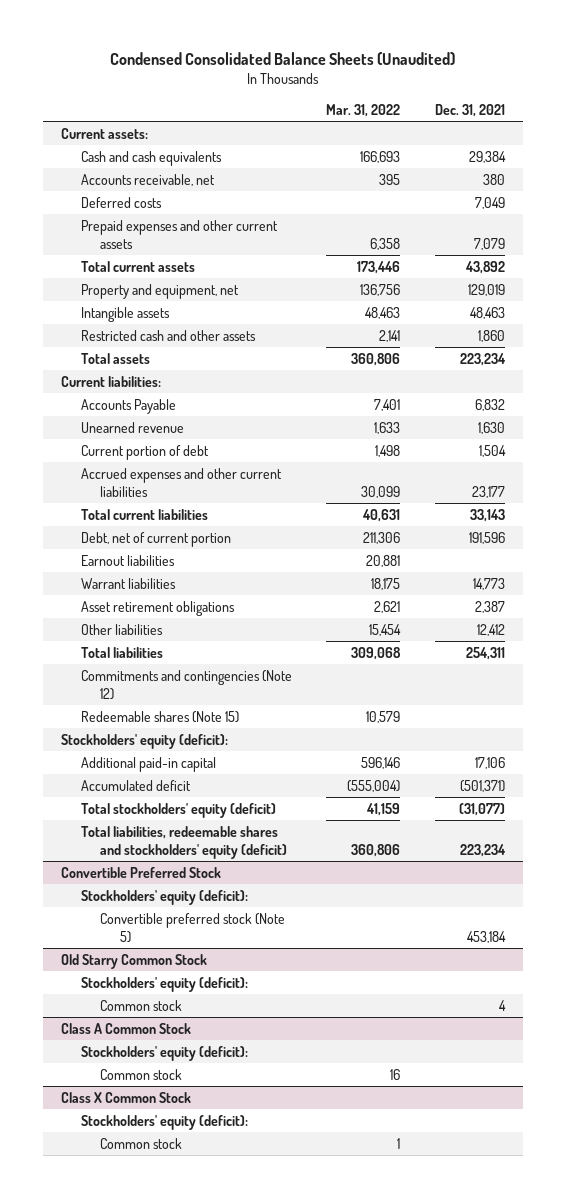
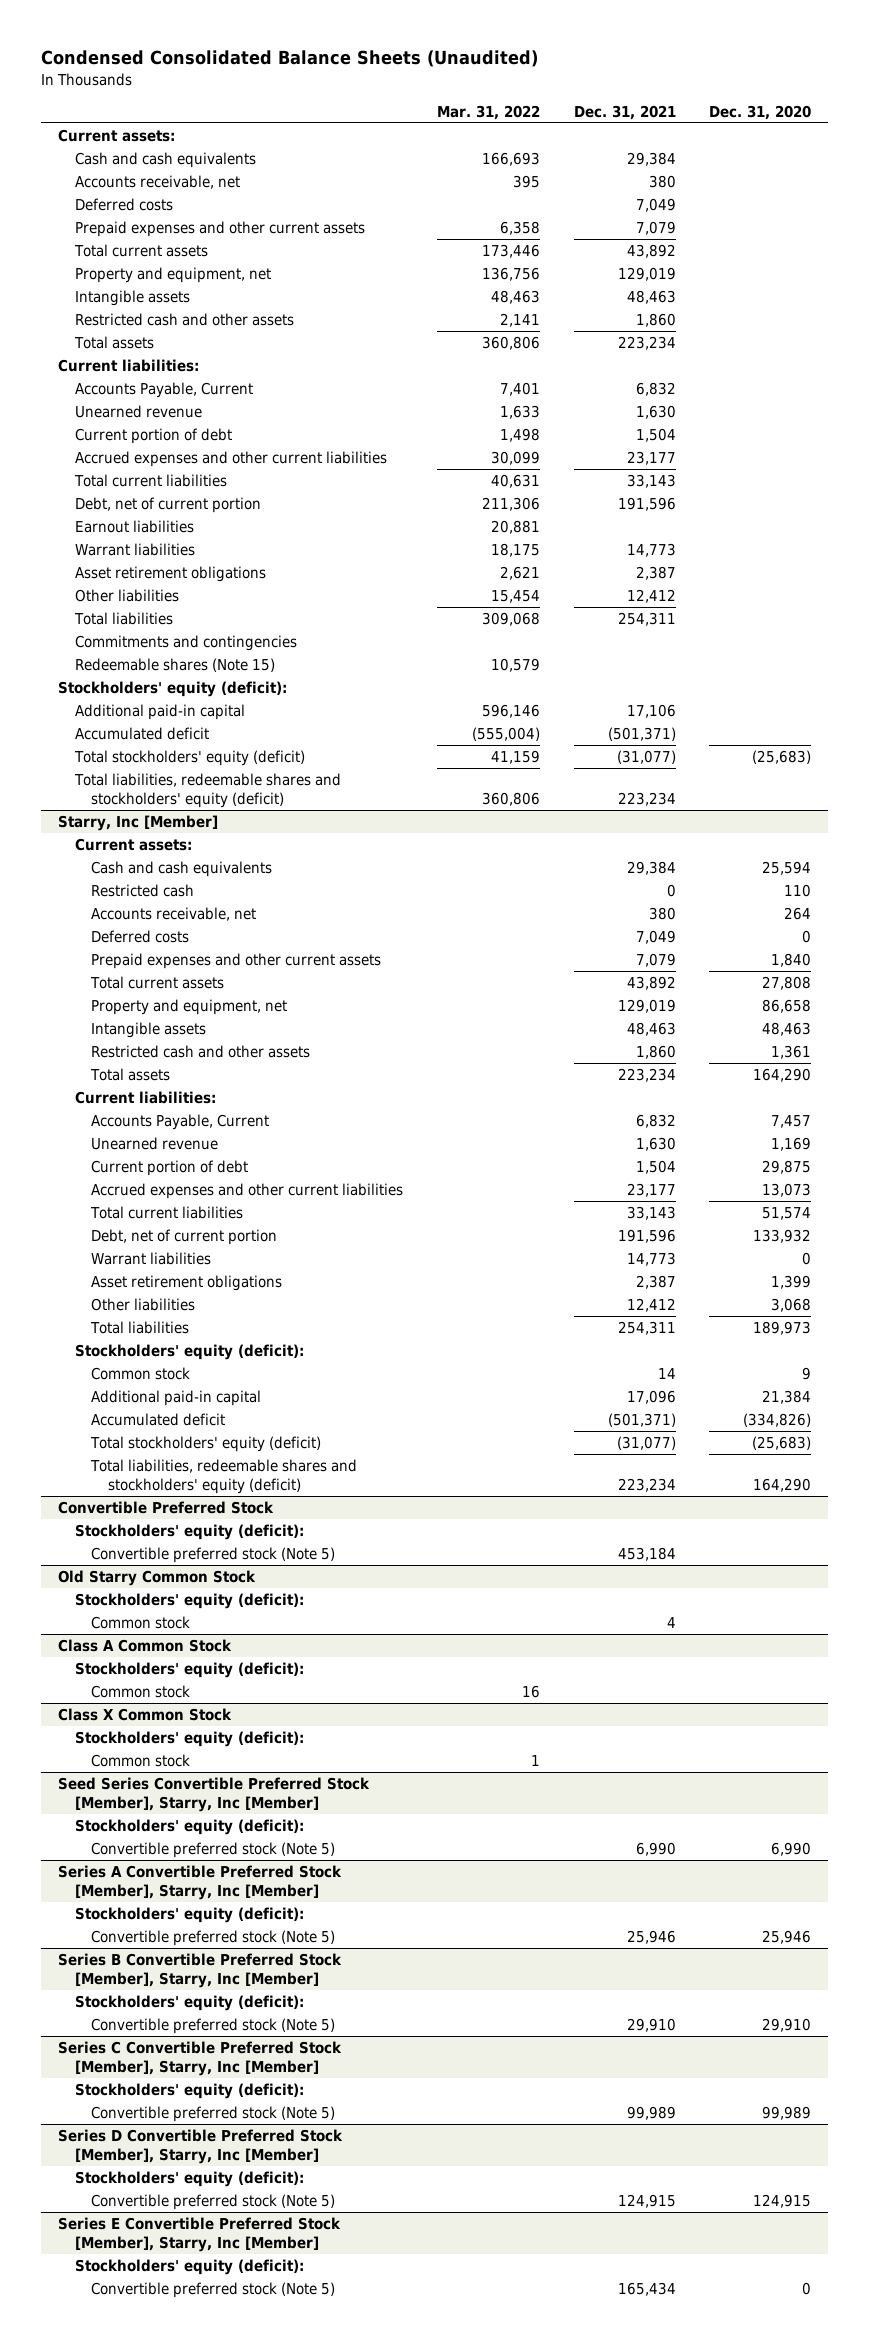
none -> [709,104,812,120] Dec. 31, 2020
[80,398,176,414] Accounts Payable -> [74,381,253,398] Accounts Payable, Current
[80,669,292,700] Commitments and contingencies (Note 12) -> [74,634,297,651] Commitments and contingencies
none -> [57,814,218,831] Starry, Inc [Member]
none -> [74,837,192,851] Current assets:
none -> [91,860,273,877] Cash and cash equivalents
none -> [91,883,195,897] Restricted cash
none -> [91,906,257,921] Accounts receivable, net
none -> [91,929,190,943] Deferred costs
none -> [91,952,382,969] Prepaid expenses and other current assets
none -> [90,975,225,989] Total current assets
none -> [91,998,288,1015] Property and equipment, net
none -> [91,1021,207,1038] Intangible assets
none -> [91,1044,311,1058] Restricted cash and other assets
none -> [90,1067,171,1081] Total assets
none -> [74,1090,216,1104] Current liabilities:
none -> [91,1113,270,1130] Accounts Payable, Current
none -> [91,1136,219,1150] Unearned revenue
none -> [91,1159,249,1176] Current portion of debt
none -> [91,1182,404,1199] Accrued expenses and other current liabilities
none -> [90,1205,244,1219] Total current liabilities
none -> [91,1228,278,1245] Debt, net of current portion
none -> [91,1251,212,1265] Warrant liabilities
none -> [91,1274,283,1291] Asset retirement obligations
none -> [91,1297,196,1311] Other liabilities
none -> [90,1320,190,1334] Total liabilities
none -> [74,1343,304,1360] Stockholders' equity (deficit):
none -> [91,1366,191,1380] Common stock
none -> [91,1389,262,1406] Additional paid-in capital
none -> [91,1412,226,1426] Accumulated deficit
none -> [90,1435,322,1452] Total stockholders' equity (deficit)
none -> [90,1458,358,1494] Total liabilities, redeemable shares and stockholders' equity (deficit)
none -> [57,1776,370,1812] Seed Series Convertible Preferred Stock [Member], Starry, Inc [Member]
none -> [74,1818,304,1835] Stockholders' equity (deficit):
none -> [91,1841,336,1858] Convertible preferred stock (Note 5)
none -> [57,1864,342,1900] Series A Convertible Preferred Stock [Member], Starry, Inc [Member]
none -> [74,1906,304,1923] Stockholders' equity (deficit):
none -> [91,1929,336,1946] Convertible preferred stock (Note 5)
none -> [57,1952,342,1988] Series B Convertible Preferred Stock [Member], Starry, Inc [Member]
none -> [74,1994,304,2011] Stockholders' equity (deficit):
none -> [91,2017,336,2034] Convertible preferred stock (Note 5)
none -> [57,2040,342,2076] Series C Convertible Preferred Stock [Member], Starry, Inc [Member]
none -> [74,2082,304,2099] Stockholders' equity (deficit):
none -> [91,2105,336,2122] Convertible preferred stock (Note 5)
none -> [57,2128,343,2164] Series D Convertible Preferred Stock [Member], Starry, Inc [Member]
none -> [74,2170,304,2187] Stockholders' equity (deficit):
none -> [91,2193,336,2210] Convertible preferred stock (Note 5)
none -> [57,2216,341,2252] Series E Convertible Preferred Stock [Member], Starry, Inc [Member]
none -> [74,2258,304,2275] Stockholders' equity (deficit):
none -> [91,2281,336,2298] Convertible preferred stock (Note 5)

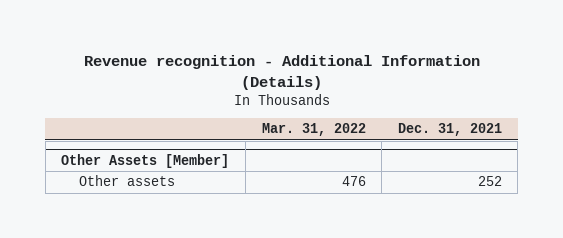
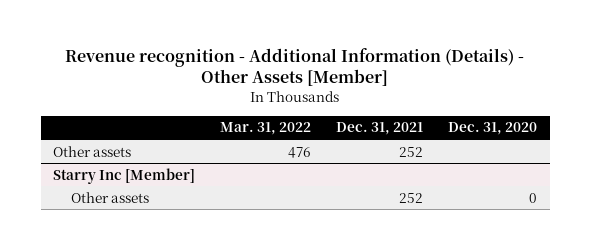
[83,54,480,90] Revenue recognition - Additional Information (Details) -> [65,48,525,87] Revenue recognition - Additional Information (Details) - Other Assets [Member]
none -> [448,122,538,136] Dec. 31, 2020
[61,153,230,168] Other Assets [Member] -> none
none -> [53,167,196,184] Starry Inc [Member]
none -> [70,191,149,203] Other assets

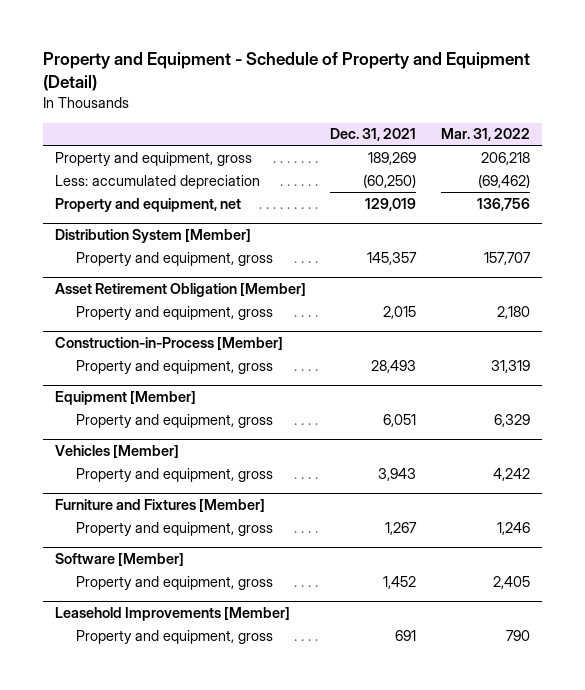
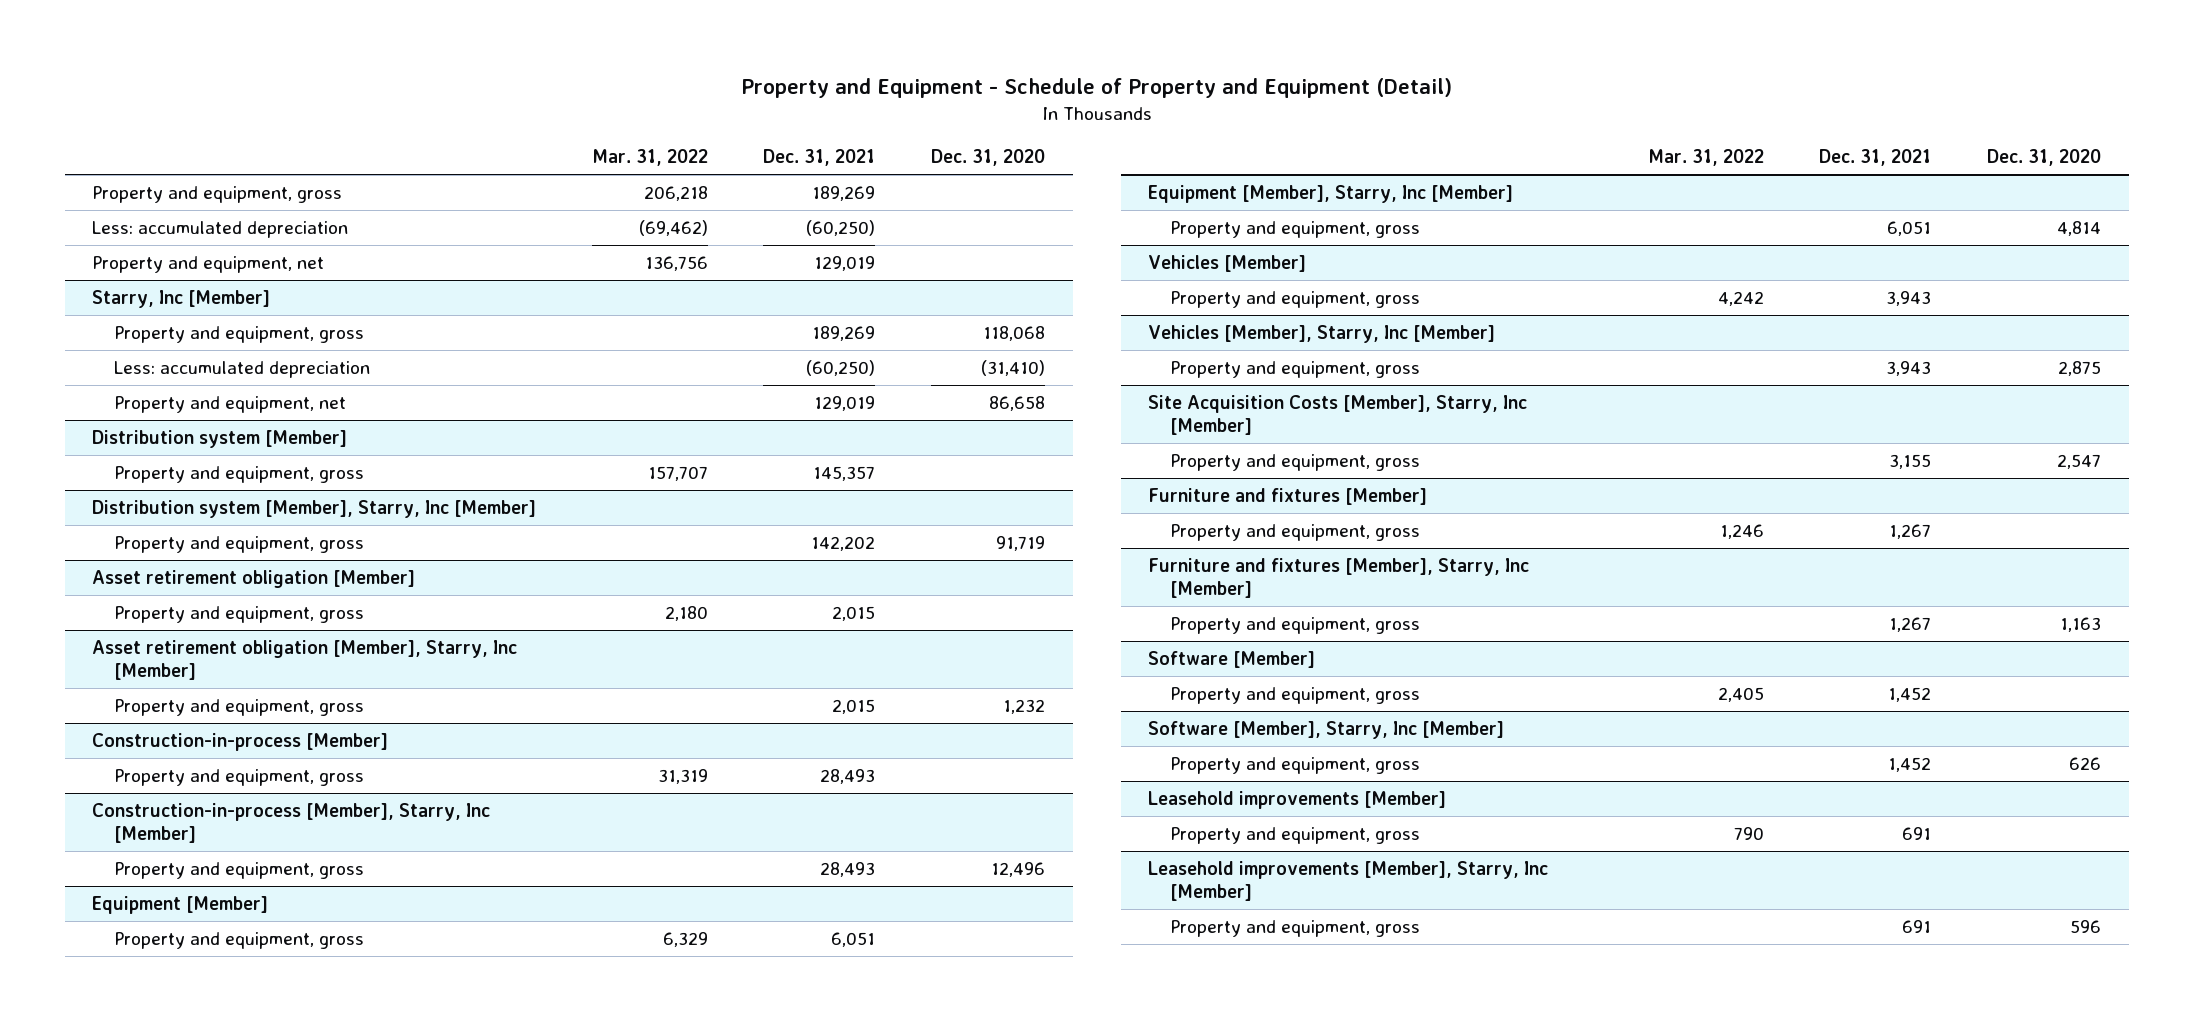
none -> [930,149,1045,167] Dec. 31, 2020
none -> [92,290,271,309] Starry, Inc [Member]
none -> [113,326,364,344] Property and equipment, gross
none -> [113,361,370,379] Less: accumulated depreciation
none -> [113,396,346,414] Property and equipment, net
[54,229,251,244] Distribution System [Member] -> [92,430,348,449] Distribution system [Member]
none -> [92,500,537,519] Distribution system [Member], Starry, Inc [Member]
none -> [113,536,364,554] Property and equipment, gross
[54,283,306,298] Asset Retirement Obligation [Member] -> [92,570,416,589] Asset retirement obligation [Member]
none -> [92,640,518,681] Asset retirement obligation [Member], Starry, Inc [Member]
none -> [113,699,364,717] Property and equipment, gross
[54,337,283,351] Construction-in-Process [Member] -> [92,733,389,752] Construction-in-process [Member]
none -> [92,803,491,844] Construction-in-process [Member], Starry, Inc [Member]
none -> [113,862,364,880] Property and equipment, gross
none -> [1148,185,1514,204] Equipment [Member], Starry, Inc [Member]
none -> [1170,221,1421,239] Property and equipment, gross
none -> [1148,325,1496,344] Vehicles [Member], Starry, Inc [Member]
none -> [1170,361,1421,379] Property and equipment, gross
none -> [1148,395,1528,436] Site Acquisition Costs [Member], Starry, Inc [Member]
none -> [1170,454,1421,472] Property and equipment, gross
[54,499,265,513] Furniture and Fixtures [Member] -> [1148,488,1428,506] Furniture and fixtures [Member]
none -> [1148,558,1530,599] Furniture and fixtures [Member], Starry, Inc [Member]
none -> [1170,617,1421,635] Property and equipment, gross
none -> [1148,721,1505,740] Software [Member], Starry, Inc [Member]
none -> [1170,757,1421,775] Property and equipment, gross
[54,607,290,622] Leasehold Improvements [Member] -> [1148,791,1447,810] Leasehold improvements [Member]
none -> [1148,861,1549,902] Leasehold improvements [Member], Starry, Inc [Member]
none -> [1170,920,1421,938] Property and equipment, gross

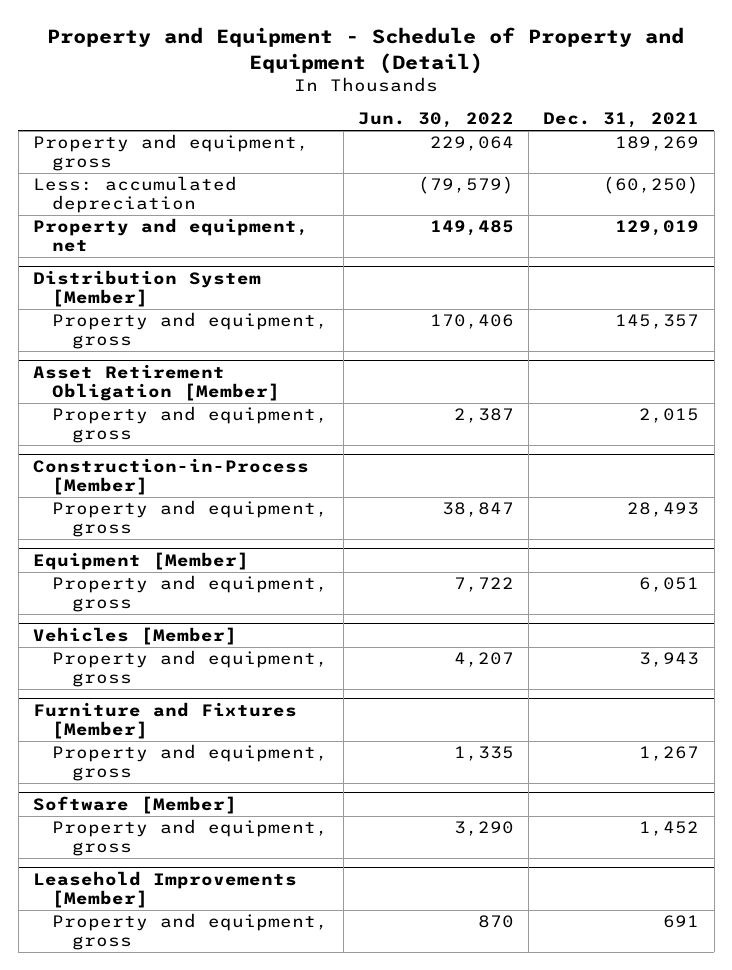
[591,149,708,167] Mar. 31, 2022 -> none
[930,149,1045,167] Dec. 31, 2020 -> none
none -> [357,112,514,129] Jun. 30, 2022
[92,290,271,309] Starry, Inc [Member] -> none
[113,326,364,344] Property and equipment, gross -> none
[113,361,370,379] Less: accumulated depreciation -> none
[113,396,346,414] Property and equipment, net -> none
[92,430,348,449] Distribution system [Member] -> [32,269,261,307] Distribution System [Member]
[92,500,537,519] Distribution system [Member], Starry, Inc [Member] -> none
[113,536,364,554] Property and equipment, gross -> none
[113,606,364,624] Property and equipment, gross -> none
[92,640,518,681] Asset retirement obligation [Member], Starry, Inc [Member] -> none
[92,570,416,589] Asset retirement obligation [Member] -> [32,363,281,401] Asset Retirement Obligation [Member]
[113,769,364,787] Property and equipment, gross -> none
[92,803,491,844] Construction-in-process [Member], Starry, Inc [Member] -> none
[92,733,389,752] Construction-in-process [Member] -> [32,457,309,495] Construction-in-Process [Member]
[1148,185,1514,204] Equipment [Member], Starry, Inc [Member] -> none
[1170,221,1421,239] Property and equipment, gross -> none
[1148,325,1496,344] Vehicles [Member], Starry, Inc [Member] -> none
[1170,361,1421,379] Property and equipment, gross -> none
[1148,395,1528,436] Site Acquisition Costs [Member], Starry, Inc [Member] -> none
[1170,454,1421,472] Property and equipment, gross -> none
[1170,524,1421,542] Property and equipment, gross -> none
[1148,558,1530,599] Furniture and fixtures [Member], Starry, Inc [Member] -> none
[1148,488,1428,506] Furniture and fixtures [Member] -> [32,701,297,739] Furniture and Fixtures [Member]
[1148,721,1505,740] Software [Member], Starry, Inc [Member] -> none
[1170,757,1421,775] Property and equipment, gross -> none
[1170,827,1421,845] Property and equipment, gross -> none
[1148,861,1549,902] Leasehold improvements [Member], Starry, Inc [Member] -> none
[1148,791,1447,810] Leasehold improvements [Member] -> [32,870,297,908] Leasehold Improvements [Member]

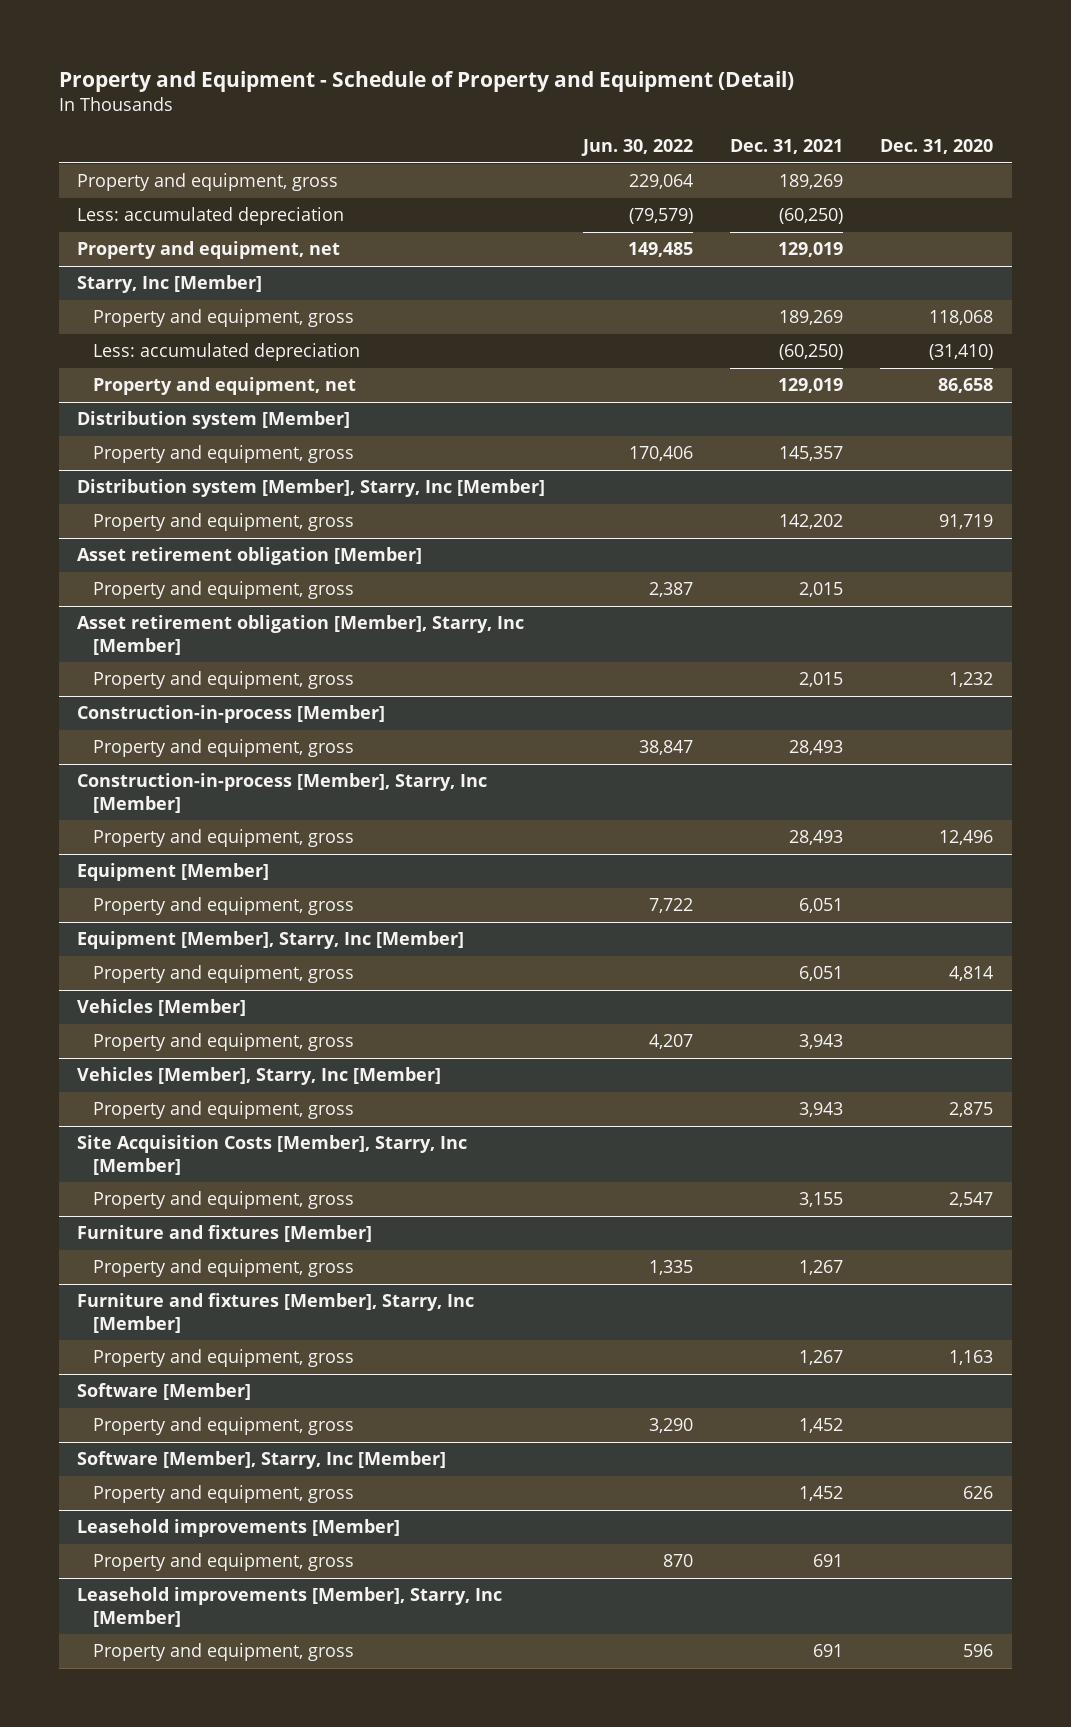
none -> [880,139,994,155] Dec. 31, 2020
none -> [77,275,263,294] Starry, Inc [Member]
none -> [92,309,354,328] Property and equipment, gross
none -> [92,343,360,362] Less: accumulated depreciation
none -> [92,377,356,396] Property and equipment, net
[32,269,261,307] Distribution System [Member] -> [77,411,351,430] Distribution system [Member]
none -> [77,479,546,498] Distribution system [Member], Starry, Inc [Member]
none -> [92,513,354,532] Property and equipment, gross
[32,363,281,401] Asset Retirement Obligation [Member] -> [77,547,423,566] Asset retirement obligation [Member]
none -> [77,615,525,655] Asset retirement obligation [Member], Starry, Inc [Member]
none -> [92,671,354,690] Property and equipment, gross
[32,457,309,495] Construction-in-Process [Member] -> [77,705,386,724] Construction-in-process [Member]
none -> [77,773,488,813] Construction-in-process [Member], Starry, Inc [Member]
none -> [92,829,354,848] Property and equipment, gross
none -> [77,931,465,950] Equipment [Member], Starry, Inc [Member]
none -> [92,965,354,984] Property and equipment, gross
none -> [77,1067,442,1086] Vehicles [Member], Starry, Inc [Member]
none -> [92,1101,354,1120] Property and equipment, gross
none -> [77,1135,468,1175] Site Acquisition Costs [Member], Starry, Inc [Member]
none -> [92,1191,354,1210] Property and equipment, gross
[32,701,297,739] Furniture and Fixtures [Member] -> [77,1225,373,1243] Furniture and fixtures [Member]
none -> [77,1293,475,1333] Furniture and fixtures [Member], Starry, Inc [Member]
none -> [92,1349,354,1368] Property and equipment, gross
none -> [77,1451,447,1470] Software [Member], Starry, Inc [Member]
none -> [92,1485,354,1504] Property and equipment, gross
[32,870,297,908] Leasehold Improvements [Member] -> [77,1519,401,1538] Leasehold improvements [Member]
none -> [77,1587,503,1627] Leasehold improvements [Member], Starry, Inc [Member]
none -> [92,1643,354,1662] Property and equipment, gross

